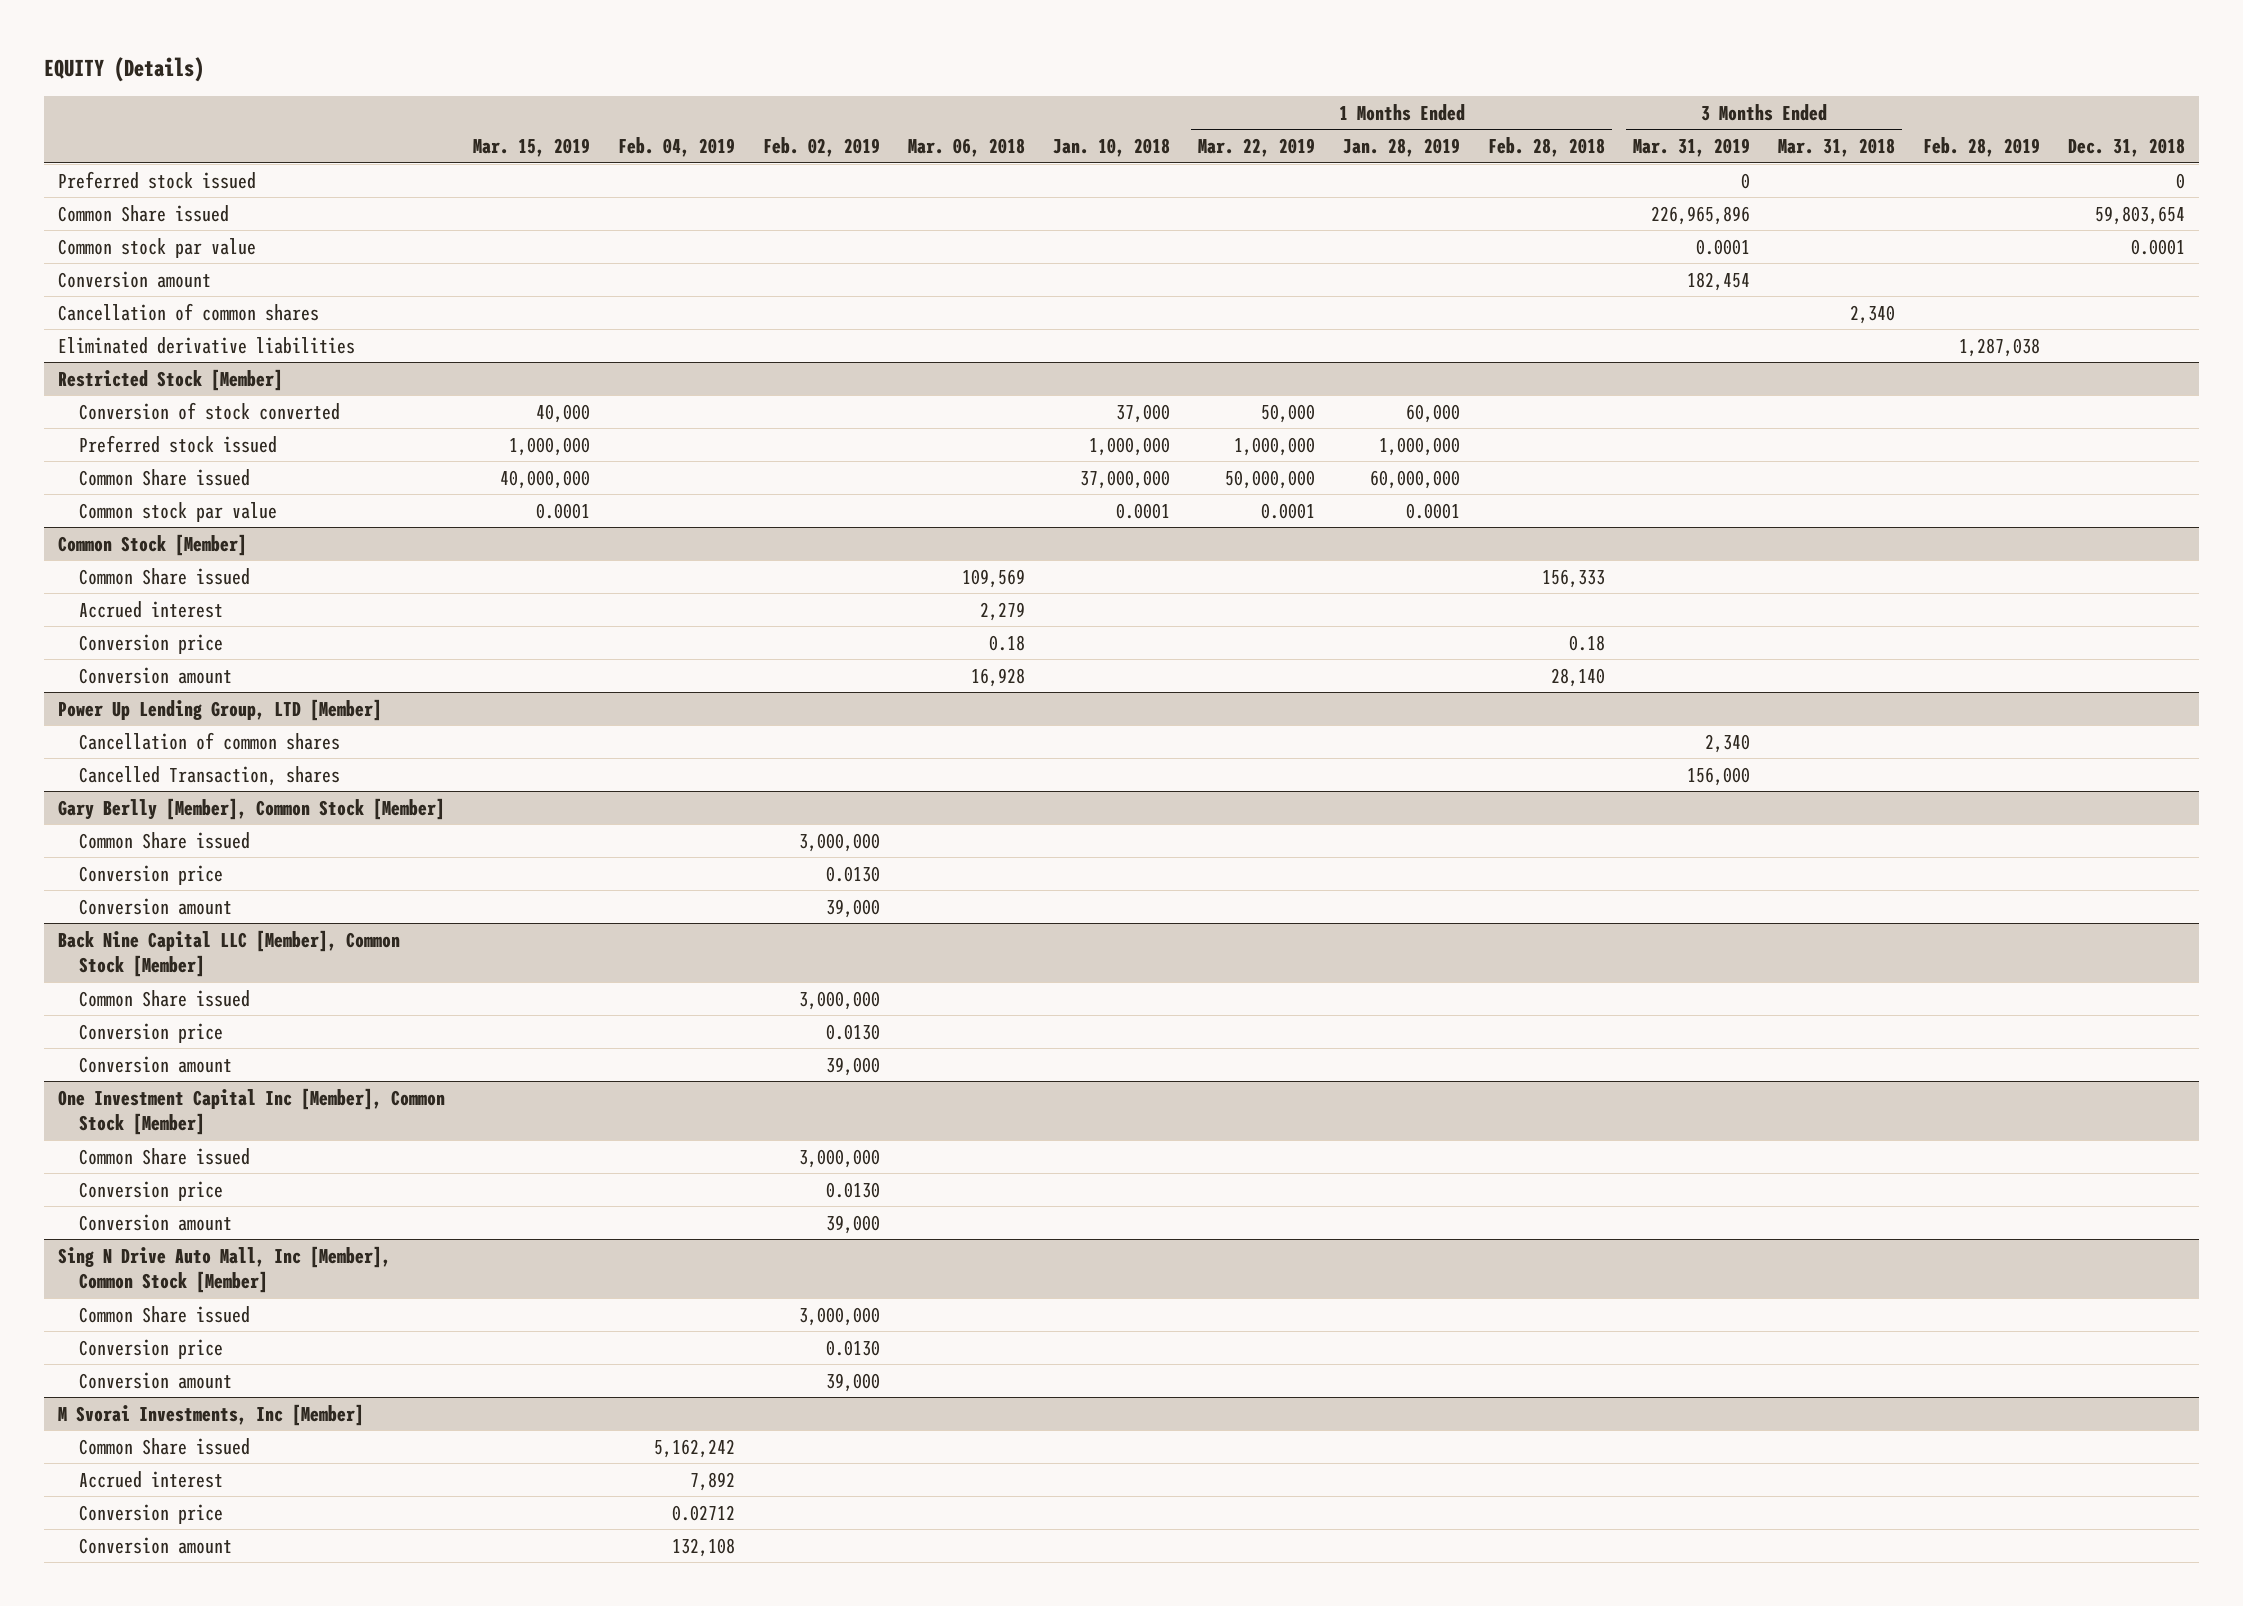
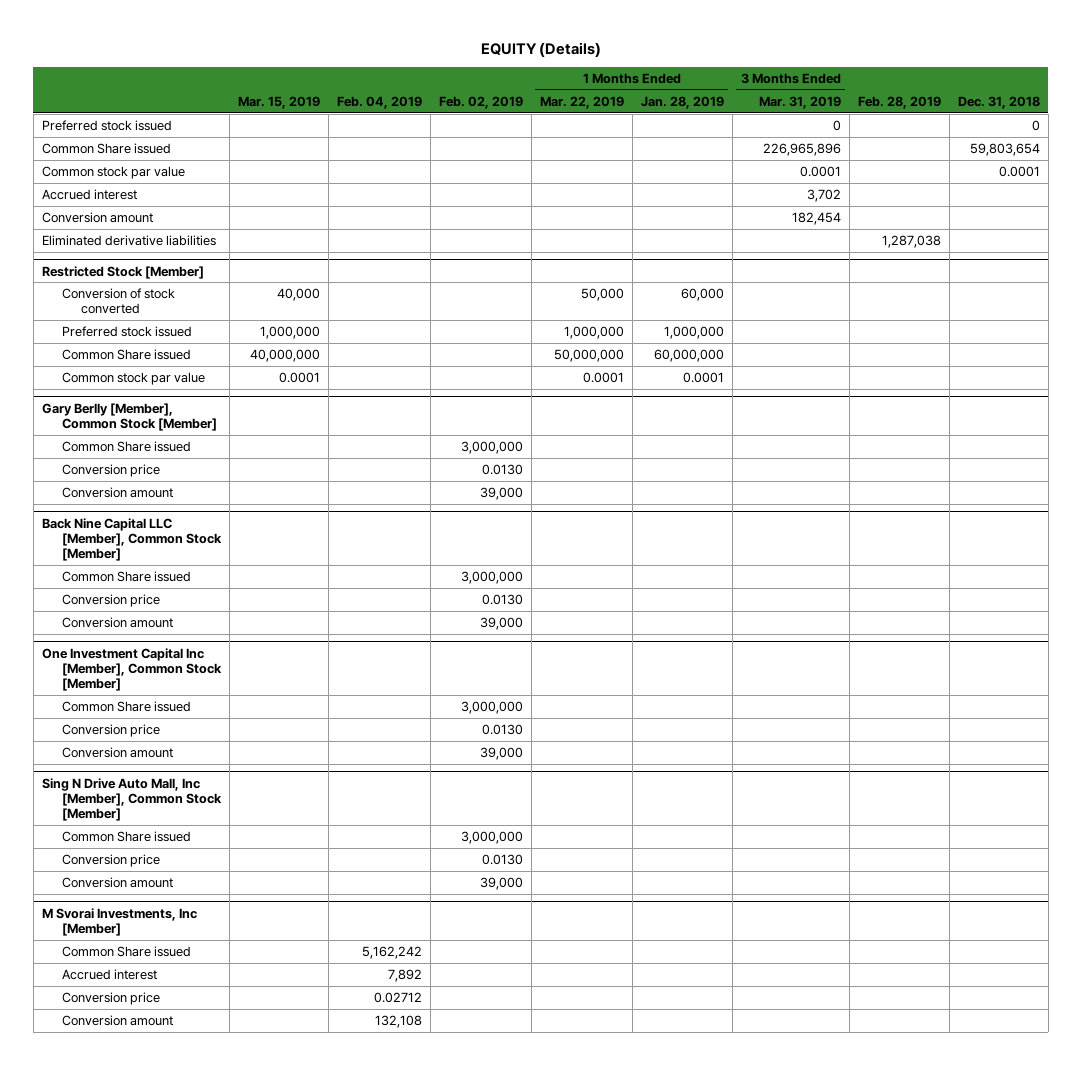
[908,137,1026,157] Mar. 06, 2018 -> none
[1053,137,1171,157] Jan. 10, 2018 -> none
[1488,136,1606,157] Feb. 28, 2018 -> none
[1778,137,1896,157] Mar. 31, 2018 -> none
none -> [41,189,137,201] Accrued interest
[58,302,320,321] Cancellation of common shares -> none
[58,533,248,556] Common Stock [Member] -> none
[79,567,251,585] Common Share issued -> none
[79,600,224,618] Accrued interest -> none
[79,633,224,654] Conversion price -> none
[79,666,233,684] Conversion amount -> none
[58,698,383,721] Power Up Lending Group, LTD [Member] -> none
[79,731,341,750] Cancellation of common shares -> none
[79,765,341,786] Cancelled Transaction, shares -> none

